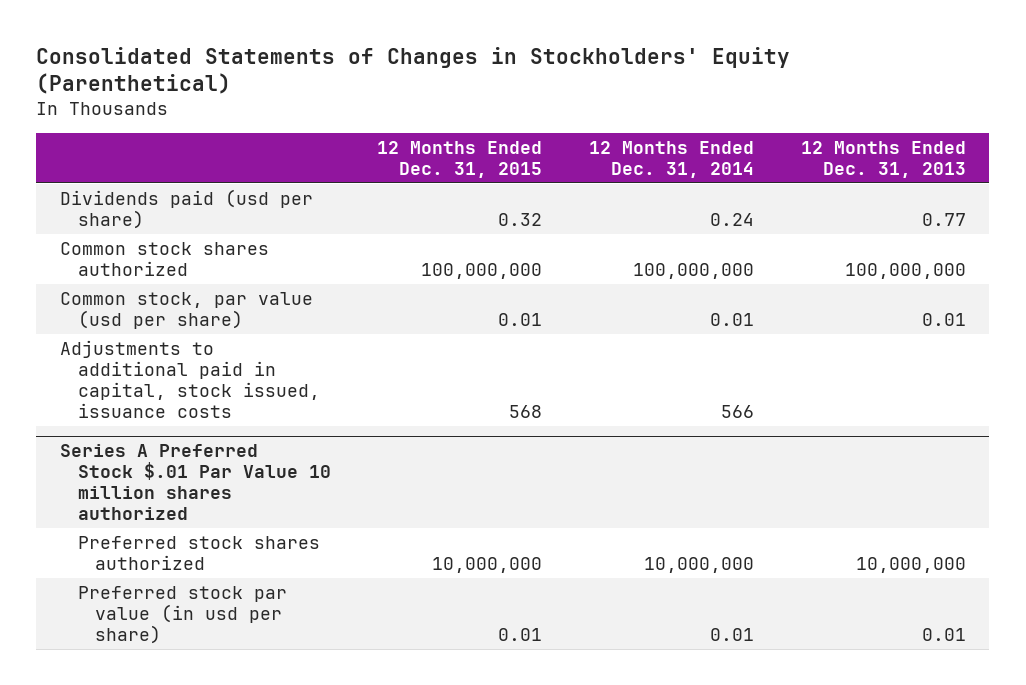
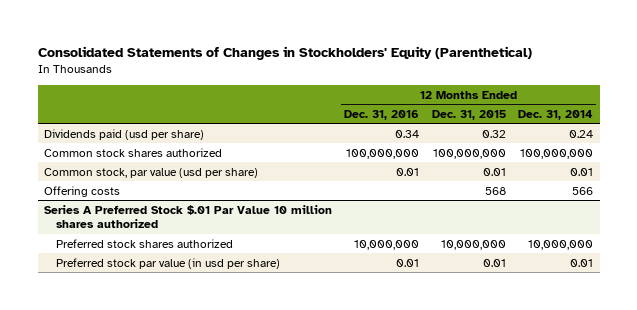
[801,140,967,178] 12 Months Ended Dec. 31, 2013 -> none
none -> [344,109,420,120] Dec. 31, 2016
[59,340,320,418] Adjustments to additional paid in capital, stock issued, issuance costs -> [43,185,120,197] Offering costs

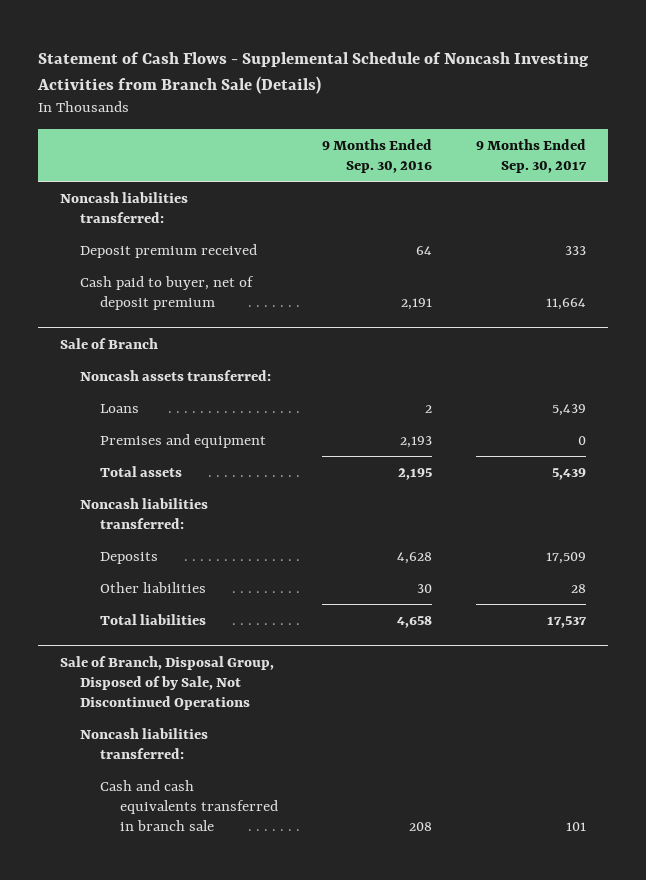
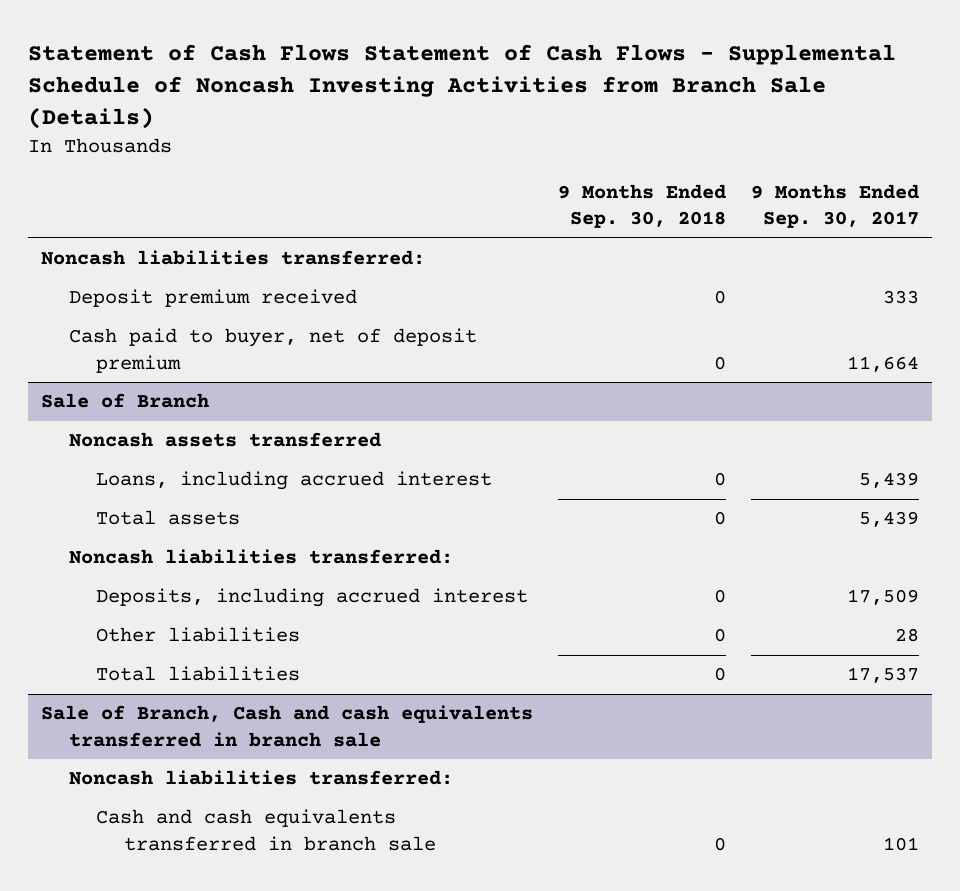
[36,51,589,94] Statement of Cash Flows - Supplemental Schedule of Noncash Investing Activities from Branch Sale (Details) -> [28,44,897,130] Statement of Cash Flows Statement of Cash Flows - Supplemental Schedule of Noncash Investing Activities from Branch Sale (Details)
[322,138,433,173] 9 Months Ended Sep. 30, 2016 -> none
none -> [558,183,727,229] 9 Months Ended Sep. 30, 2018
[100,433,267,448] Premises and equipment -> none
[79,369,271,381] Noncash assets transferred: -> [68,432,381,448] Noncash assets transferred
[100,403,140,413] Loans -> [96,471,493,491] Loans, including accrued interest
[100,551,159,564] Deposits -> [96,588,529,608] Deposits, including accrued interest
[59,655,274,710] Sale of Branch, Disposal Group, Disposed of by Sale, Not Discontinued Operations -> none
none -> [40,705,533,747] Sale of Branch, Cash and cash equivalents transferred in branch sale

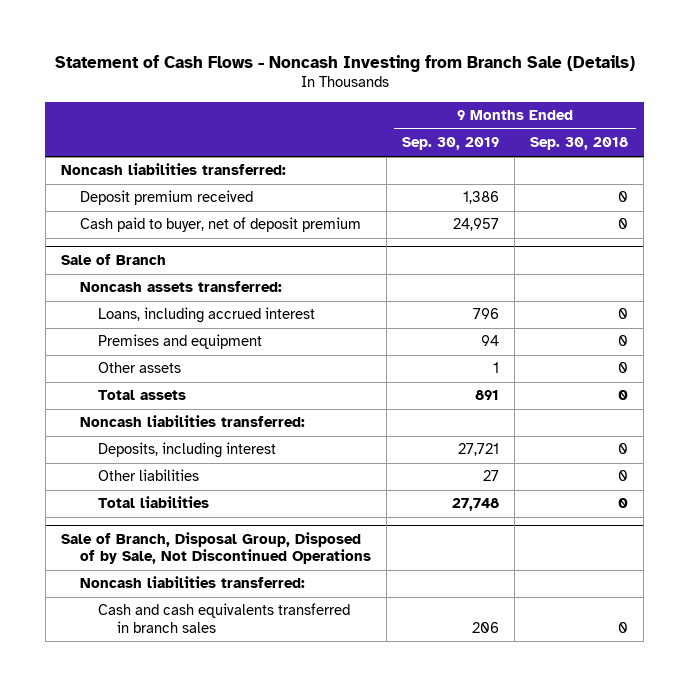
[28,44,897,130] Statement of Cash Flows Statement of Cash Flows - Supplemental Schedule of Noncash Investing Activities from Branch Sale (Details) -> [54,54,635,72] Statement of Cash Flows - Noncash Investing from Branch Sale (Details)
[751,183,920,229] 9 Months Ended Sep. 30, 2017 -> none
none -> [401,137,499,151] Sep. 30, 2019
[68,432,381,448] Noncash assets transferred -> [79,281,282,293] Noncash assets transferred:
none -> [98,334,263,350] Premises and equipment
none -> [98,362,182,374] Other assets
[96,588,529,608] Deposits, including accrued interest -> [98,442,277,459] Deposits, including interest
[40,705,533,747] Sale of Branch, Cash and cash equivalents transferred in branch sale -> none
none -> [60,532,371,565] Sale of Branch, Disposal Group, Disposed of by Sale, Not Discontinued Operations
[96,809,437,851] Cash and cash equivalents transferred in branch sale -> [98,603,351,633] Cash and cash equivalents transferred in branch sales

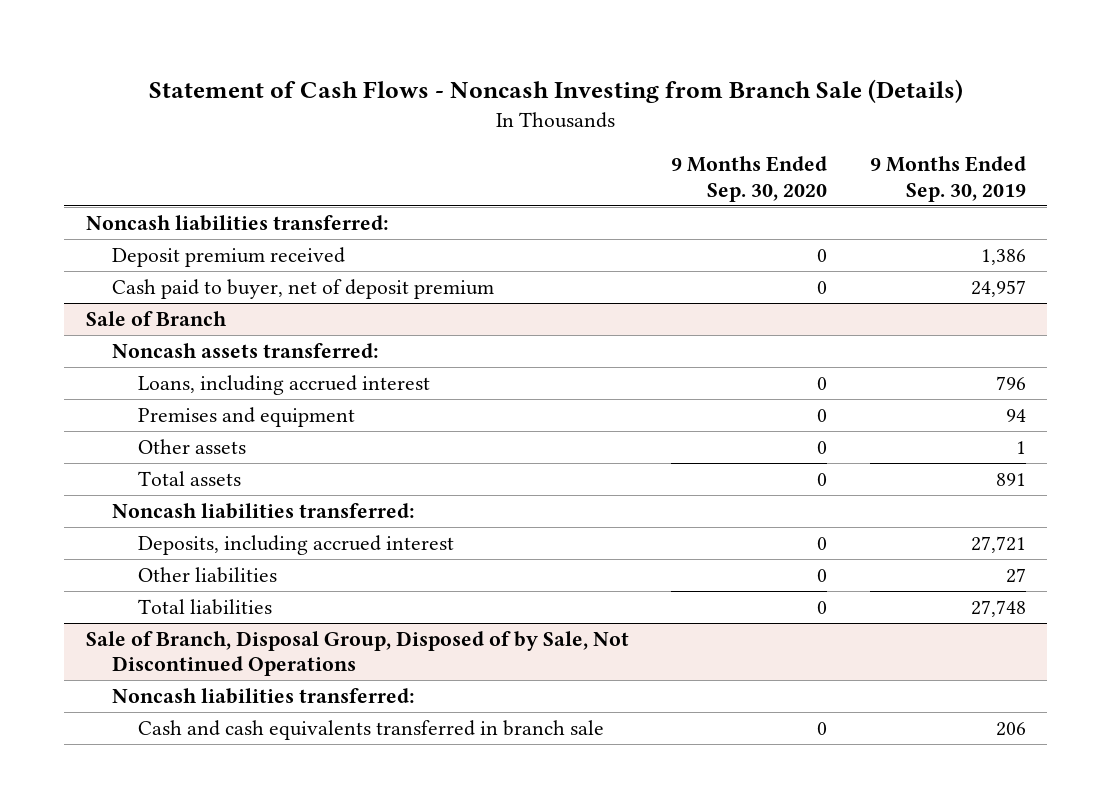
[530,137,629,151] Sep. 30, 2018 -> none
none -> [671,156,828,202] 9 Months Ended Sep. 30, 2020
[98,442,277,459] Deposits, including interest -> [137,535,454,556] Deposits, including accrued interest
[98,603,351,633] Cash and cash equivalents transferred in branch sales -> [137,720,604,741] Cash and cash equivalents transferred in branch sale

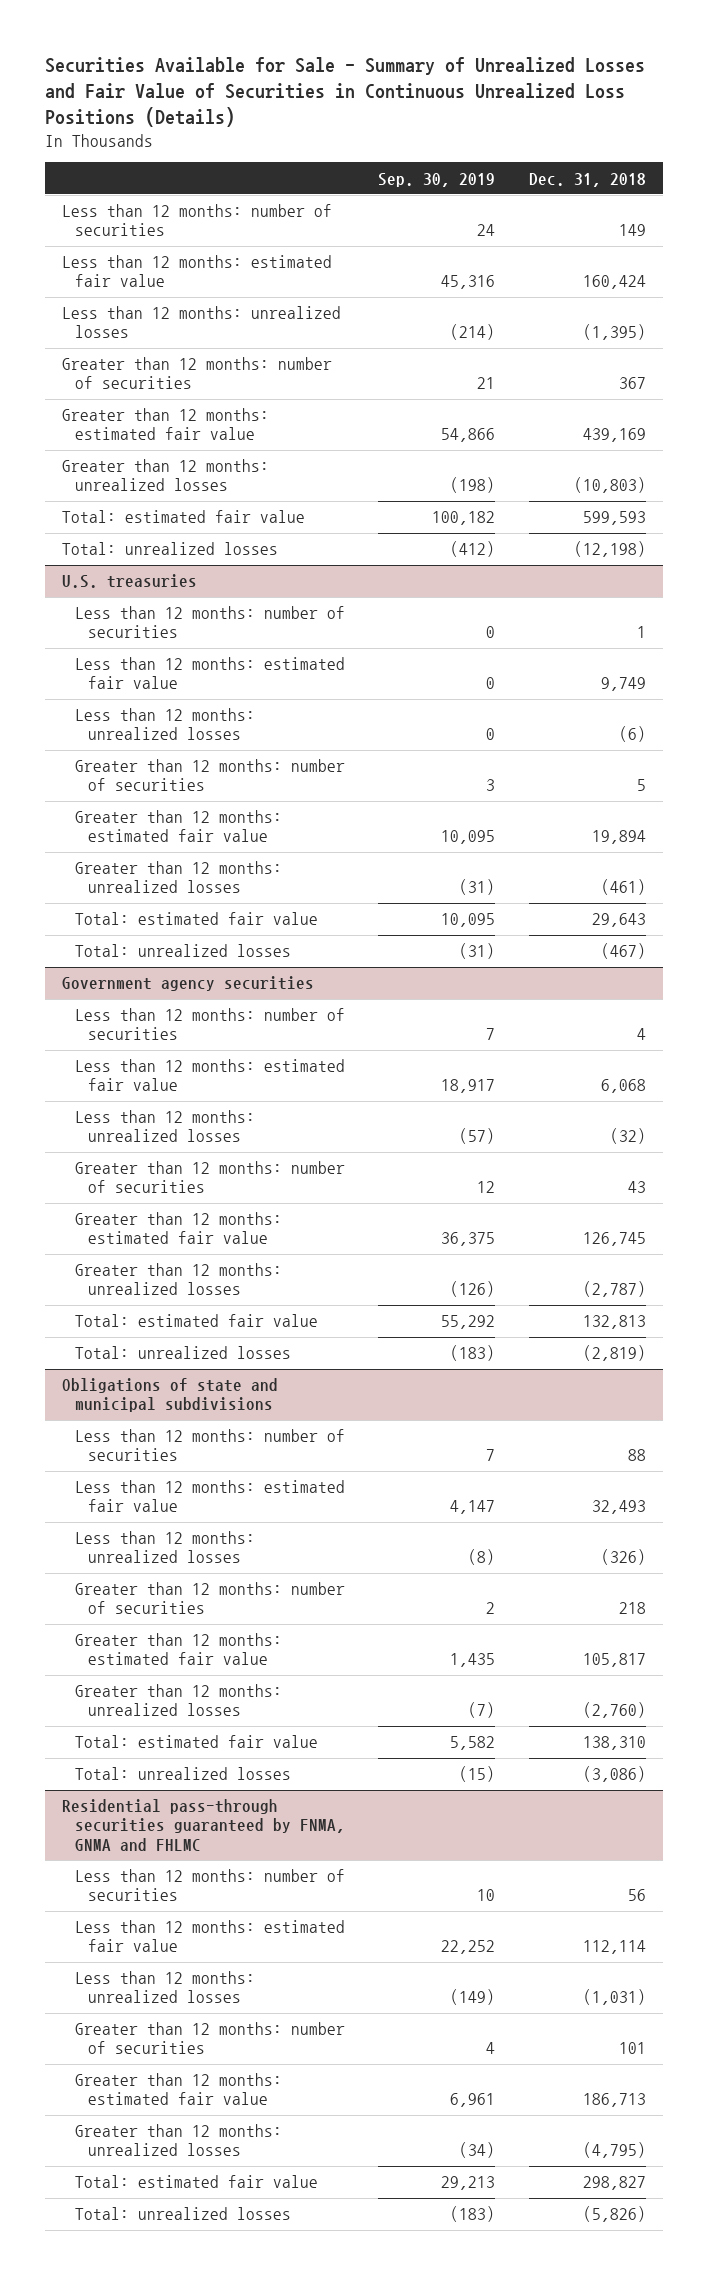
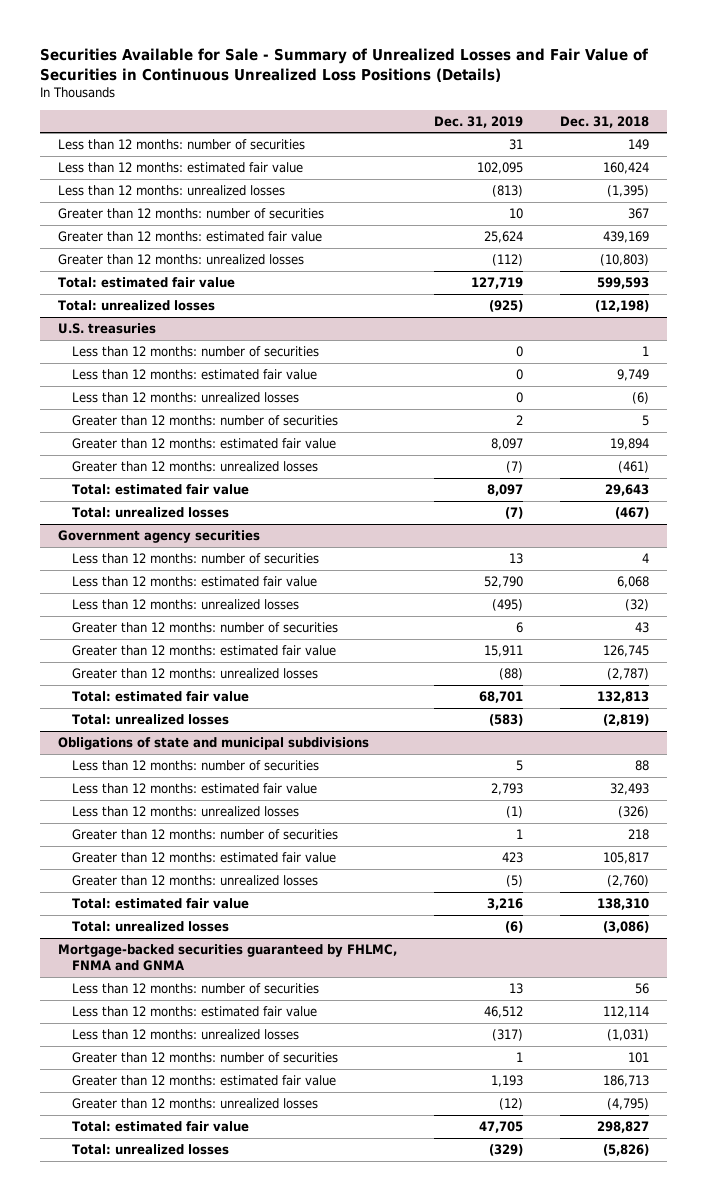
[378,172,496,187] Sep. 30, 2019 -> none
none -> [434,115,524,128] Dec. 31, 2019
[61,1799,345,1851] Residential pass-through securities guaranteed by FNMA, GNMA and FHLMC -> [58,944,398,972] Mortgage-backed securities guaranteed by FHLMC, FNMA and GNMA

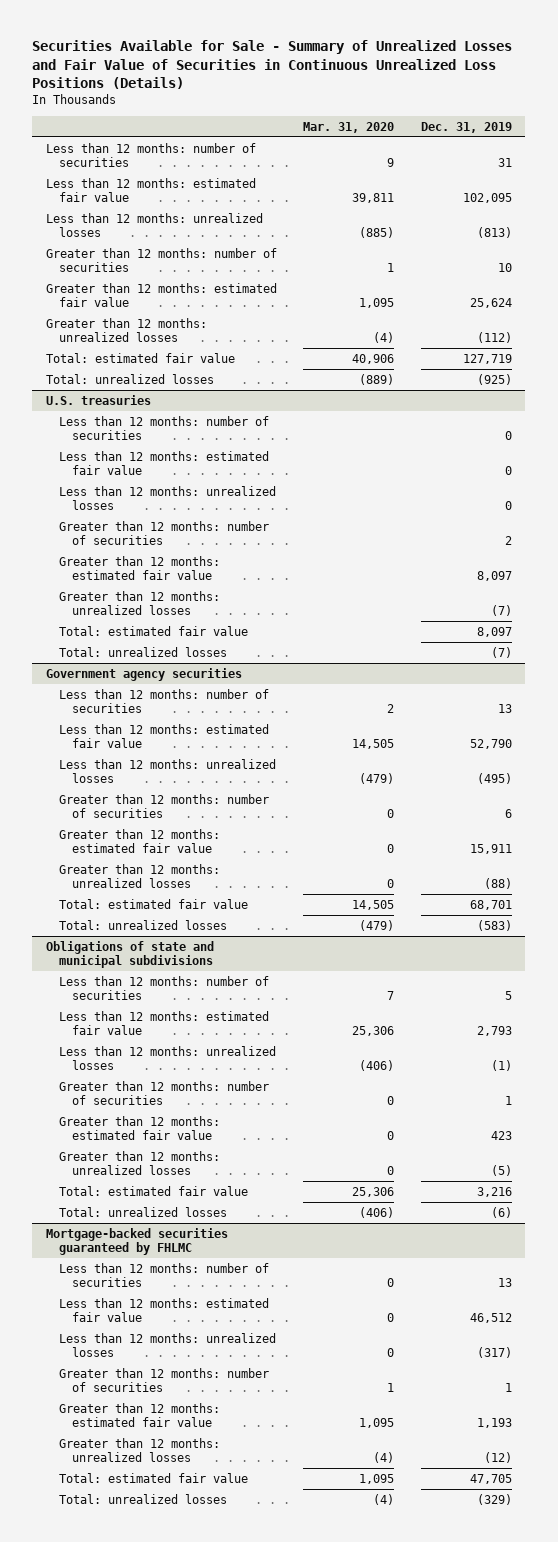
[559,115,649,128] Dec. 31, 2018 -> none
none -> [303,122,395,134] Mar. 31, 2020
[58,944,398,972] Mortgage-backed securities guaranteed by FHLMC, FNMA and GNMA -> [45,1227,228,1255] Mortgage-backed securities guaranteed by FHLMC

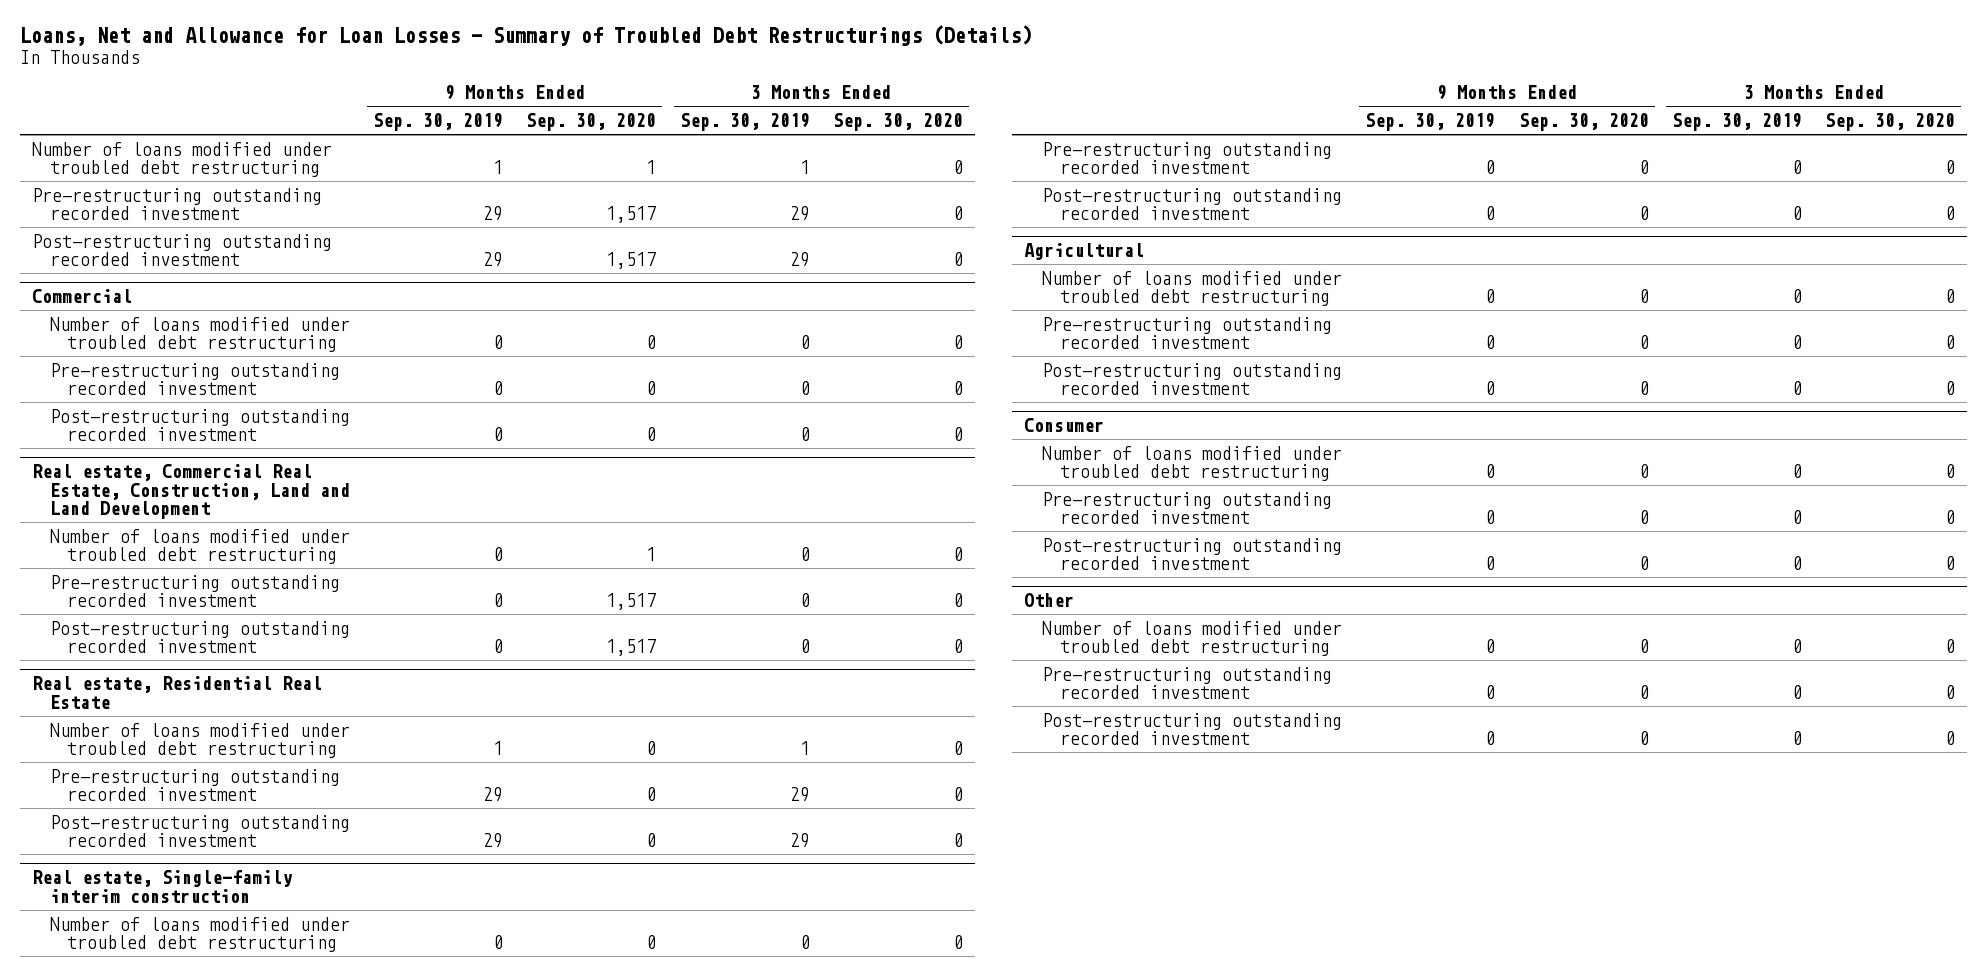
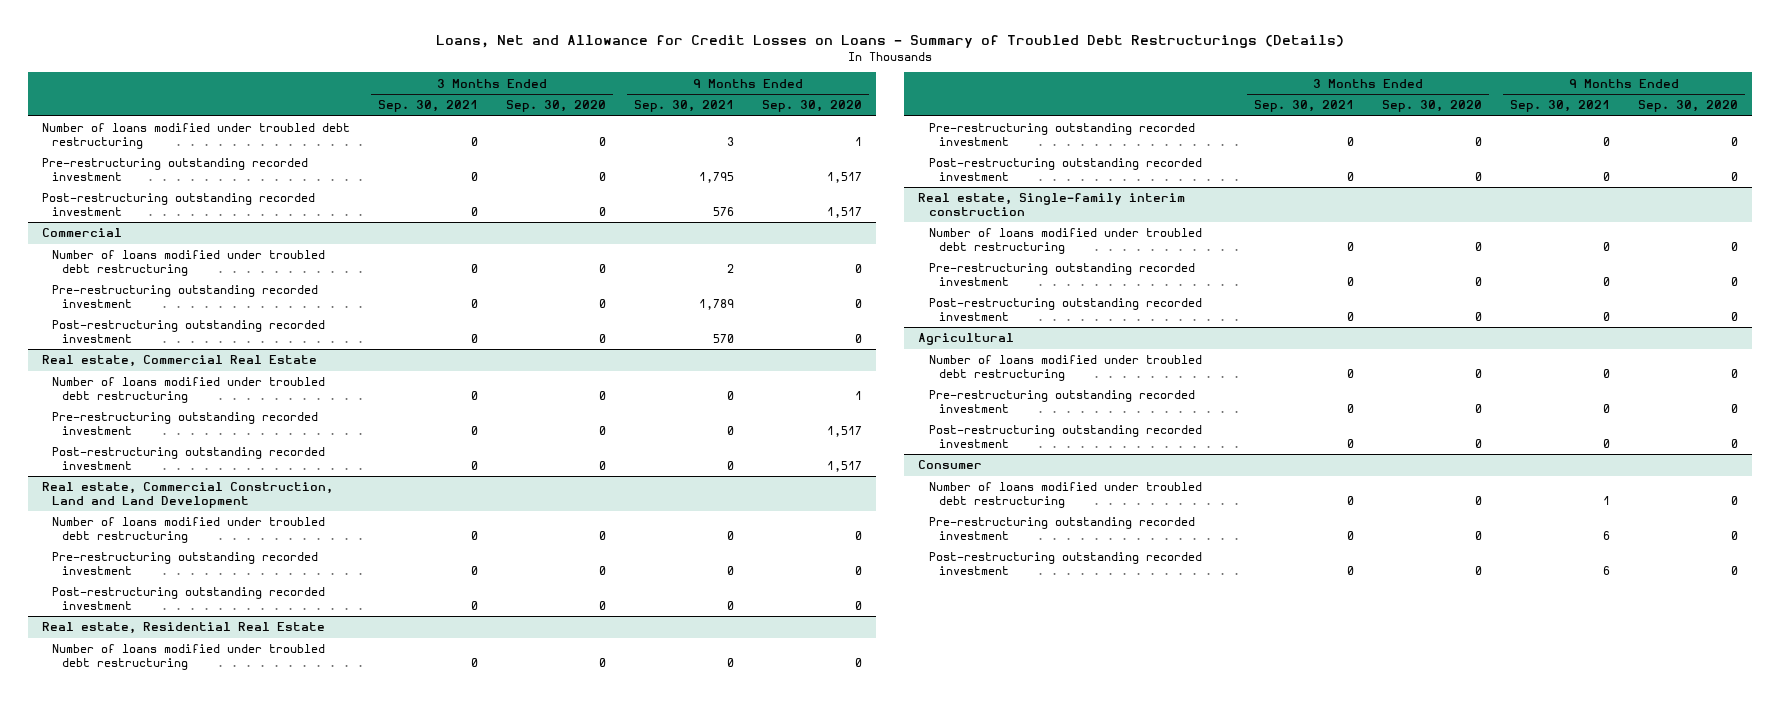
[20,25,1033,47] Loans, Net and Allowance for Loan Losses - Summary of Troubled Debt Restructurings (Details) -> [435,35,1344,49] Loans, Net and Allowance for Credit Losses on Loans - Summary of Troubled Debt Restructurings (Details)
[373,113,504,132] Sep. 30, 2019 -> none
[679,113,810,132] Sep. 30, 2019 -> none
none -> [377,100,478,113] Sep. 30, 2021
none -> [633,100,734,113] Sep. 30, 2021
[31,464,350,520] Real estate, Commercial Real Estate, Construction, Land and Land Development -> none
none -> [41,355,317,368] Real estate, Commercial Real Estate
none -> [41,482,333,508] Real estate, Commercial Construction, Land and Land Development
none -> [51,517,325,543] Number of loans modified under troubled debt restructuring
none -> [51,552,318,575] Pre-restructuring outstanding recorded investment
none -> [51,587,325,610] Post-restructuring outstanding recorded investment
[1024,593,1075,608] Other -> none
[1041,620,1342,657] Number of loans modified under troubled debt restructuring -> none
[1041,666,1332,700] Pre-restructuring outstanding recorded investment -> none
[1041,712,1342,746] Post-restructuring outstanding recorded investment -> none

